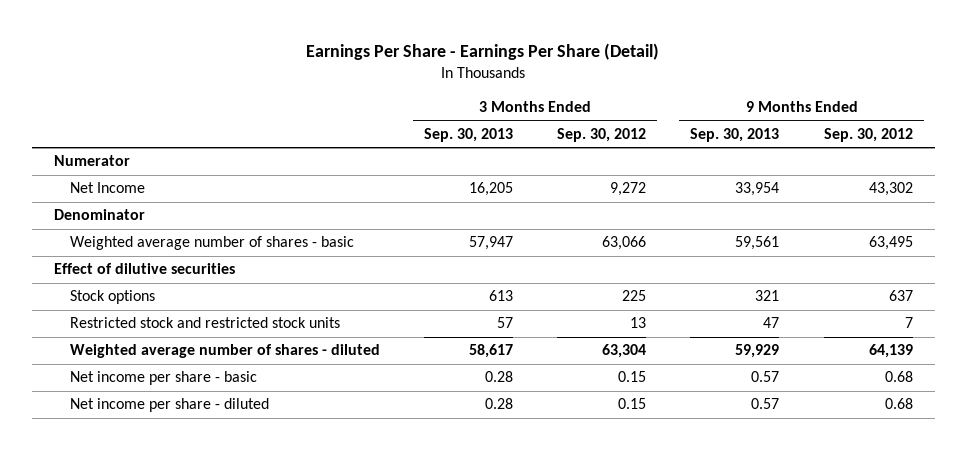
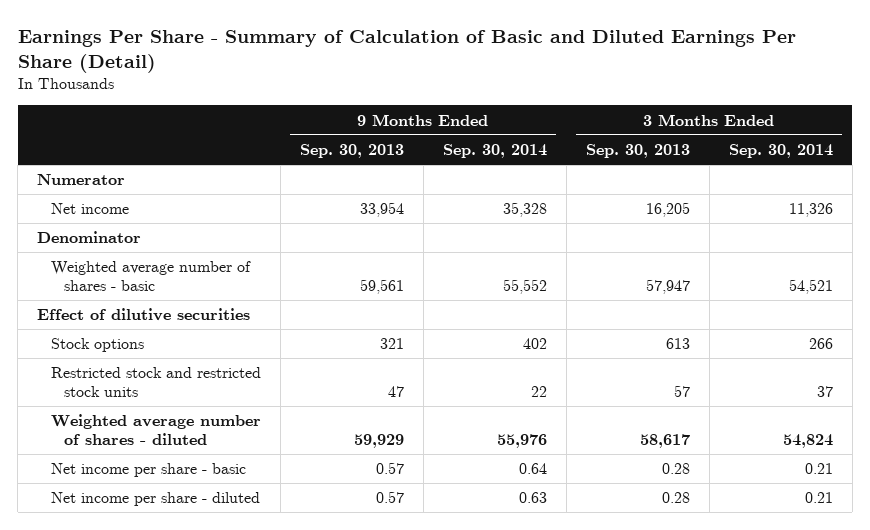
[306,42,660,60] Earnings Per Share - Earnings Per Share (Detail) -> [17,29,796,73] Earnings Per Share - Summary of Calculation of Basic and Diluted Earnings Per Share (Detail)
[557,127,647,142] Sep. 30, 2012 -> none
[823,127,913,142] Sep. 30, 2012 -> none
none -> [442,144,547,159] Sep. 30, 2014
none -> [728,144,833,159] Sep. 30, 2014
[69,182,145,194] Net Income -> [50,203,129,215] Net income

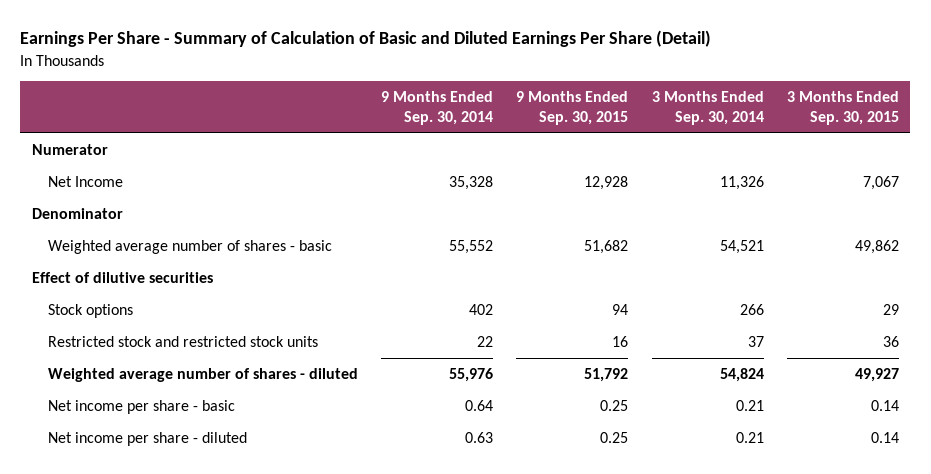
[299,144,404,159] Sep. 30, 2013 -> none
[585,144,690,159] Sep. 30, 2013 -> none
none -> [516,91,629,125] 9 Months Ended Sep. 30, 2015
none -> [786,91,899,125] 3 Months Ended Sep. 30, 2015
[50,203,129,215] Net income -> [47,175,123,187] Net Income

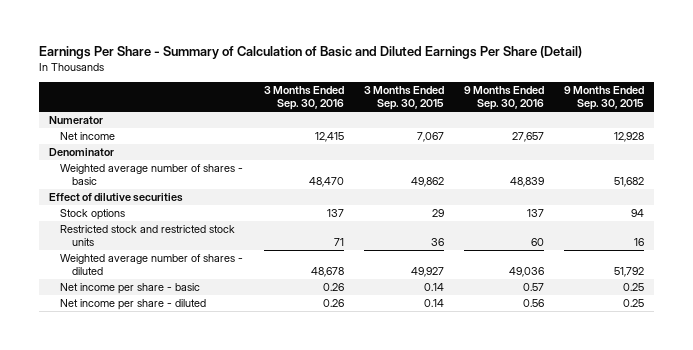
[381,91,494,125] 9 Months Ended Sep. 30, 2014 -> none
[651,91,764,125] 3 Months Ended Sep. 30, 2014 -> none
none -> [263,86,344,111] 3 Months Ended Sep. 30, 2016
none -> [463,86,544,111] 9 Months Ended Sep. 30, 2016
[47,175,123,187] Net Income -> [60,132,116,141] Net income

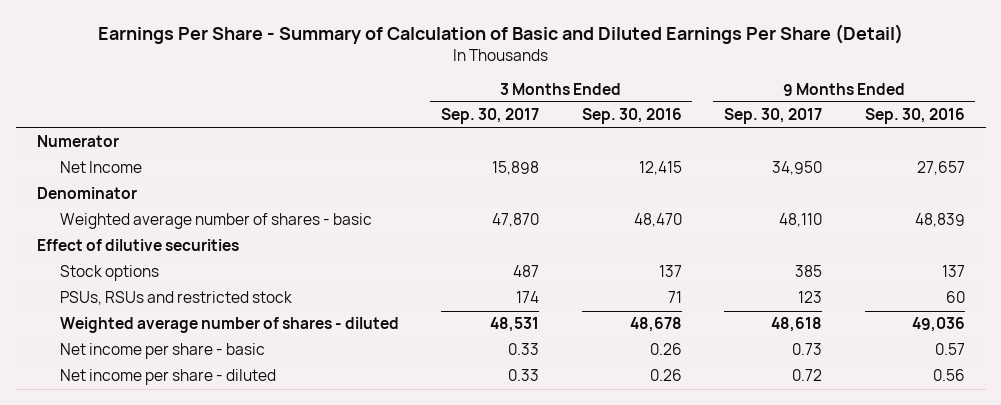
[363,86,444,111] 3 Months Ended Sep. 30, 2015 -> none
[564,86,645,111] 9 Months Ended Sep. 30, 2015 -> none
none -> [441,108,540,125] Sep. 30, 2017
none -> [724,108,823,125] Sep. 30, 2017
[60,132,116,141] Net income -> [59,161,142,174] Net Income
[60,225,236,247] Restricted stock and restricted stock units -> [59,291,292,306] PSUs, RSUs and restricted stock

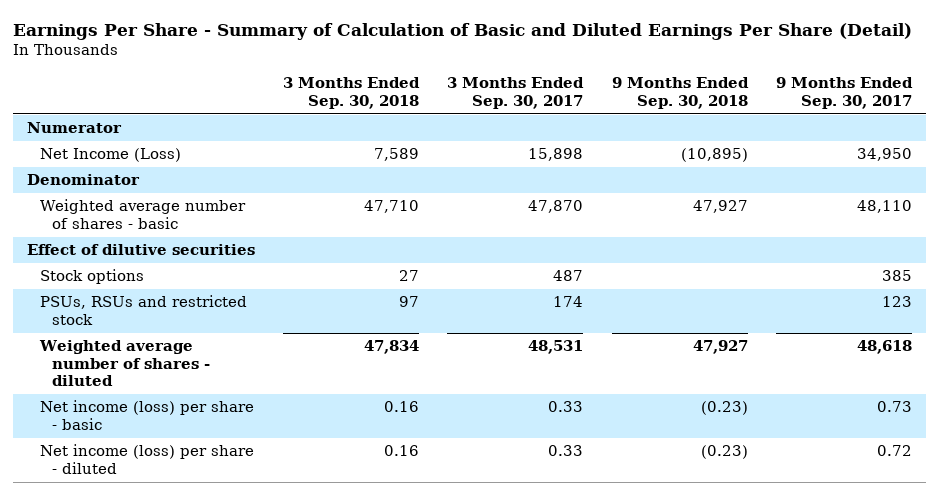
[581,108,682,125] Sep. 30, 2016 -> none
[864,108,965,125] Sep. 30, 2016 -> none
none -> [283,77,421,109] 3 Months Ended Sep. 30, 2018
none -> [611,77,749,109] 9 Months Ended Sep. 30, 2018
[59,161,142,174] Net Income -> [39,148,181,163] Net Income (Loss)
[59,343,265,360] Net income per share - basic -> [39,400,254,430] Net income (loss) per share - basic
[59,369,276,386] Net income per share - diluted -> [39,444,254,474] Net income (loss) per share - diluted

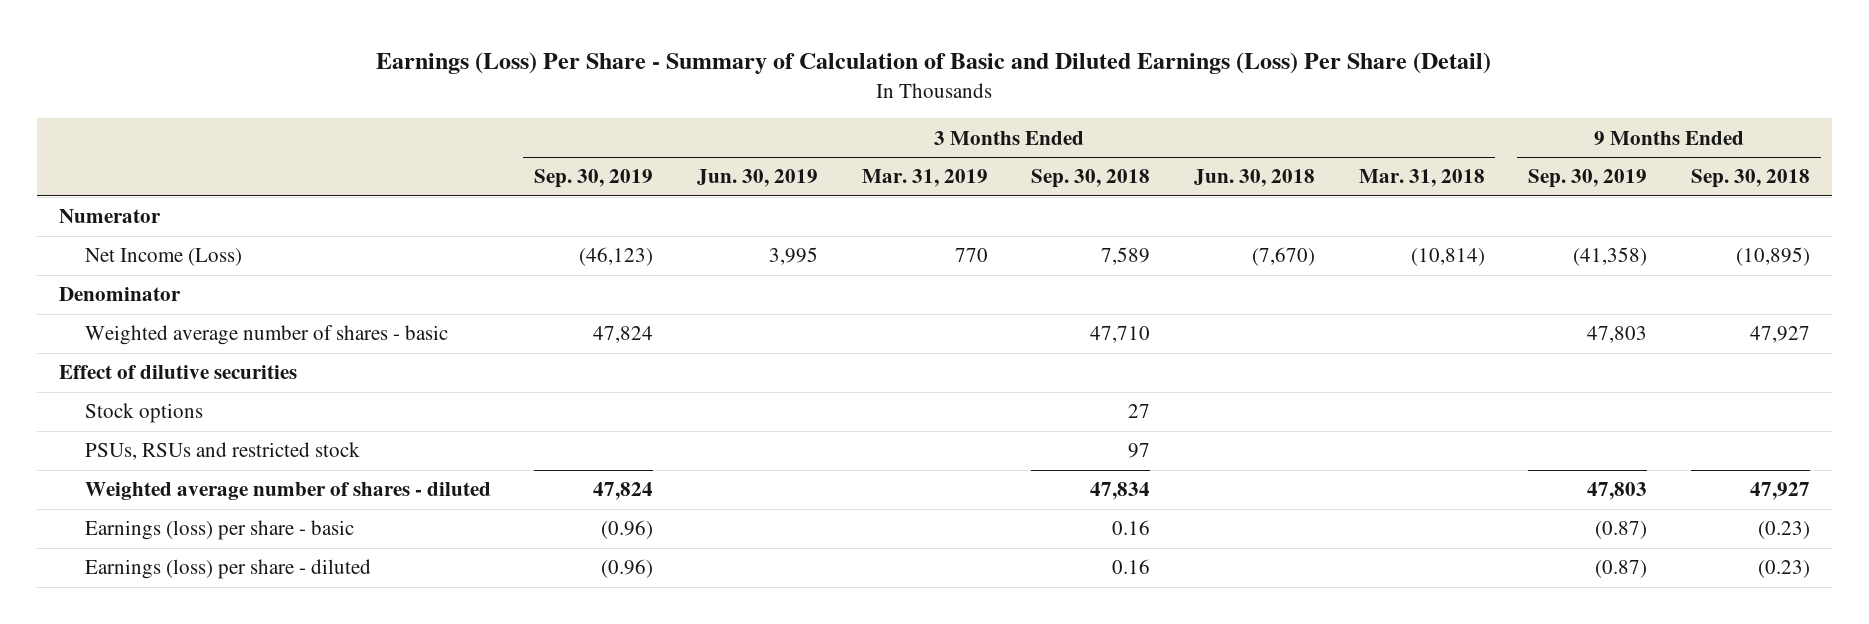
[13,22,913,40] Earnings Per Share - Summary of Calculation of Basic and Diluted Earnings Per Share (Detail) -> [376,52,1492,75] Earnings (Loss) Per Share - Summary of Calculation of Basic and Diluted Earnings (Loss) Per Share (Detail)
[447,77,585,109] 3 Months Ended Sep. 30, 2017 -> none
[775,77,913,109] 9 Months Ended Sep. 30, 2017 -> none
none -> [534,169,654,189] Sep. 30, 2019
none -> [696,169,818,188] Jun. 30, 2019
none -> [861,169,988,188] Mar. 31, 2019
none -> [1193,169,1315,188] Jun. 30, 2018
none -> [1358,169,1485,188] Mar. 31, 2018
none -> [1528,169,1648,189] Sep. 30, 2019
[39,400,254,430] Net income (loss) per share - basic -> [84,520,354,541] Earnings (loss) per share - basic
[39,444,254,474] Net income (loss) per share - diluted -> [84,559,371,580] Earnings (loss) per share - diluted

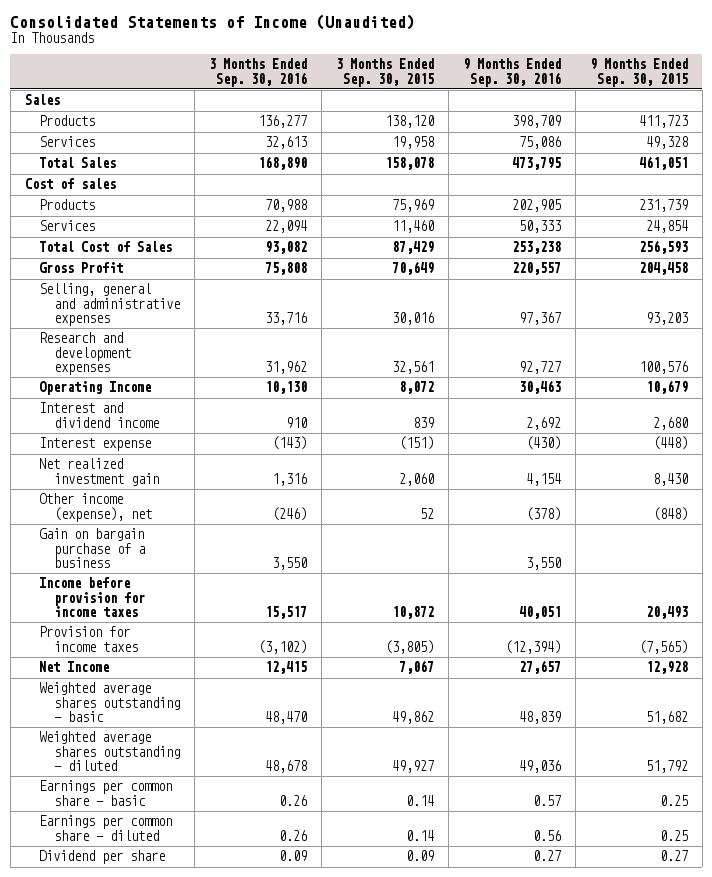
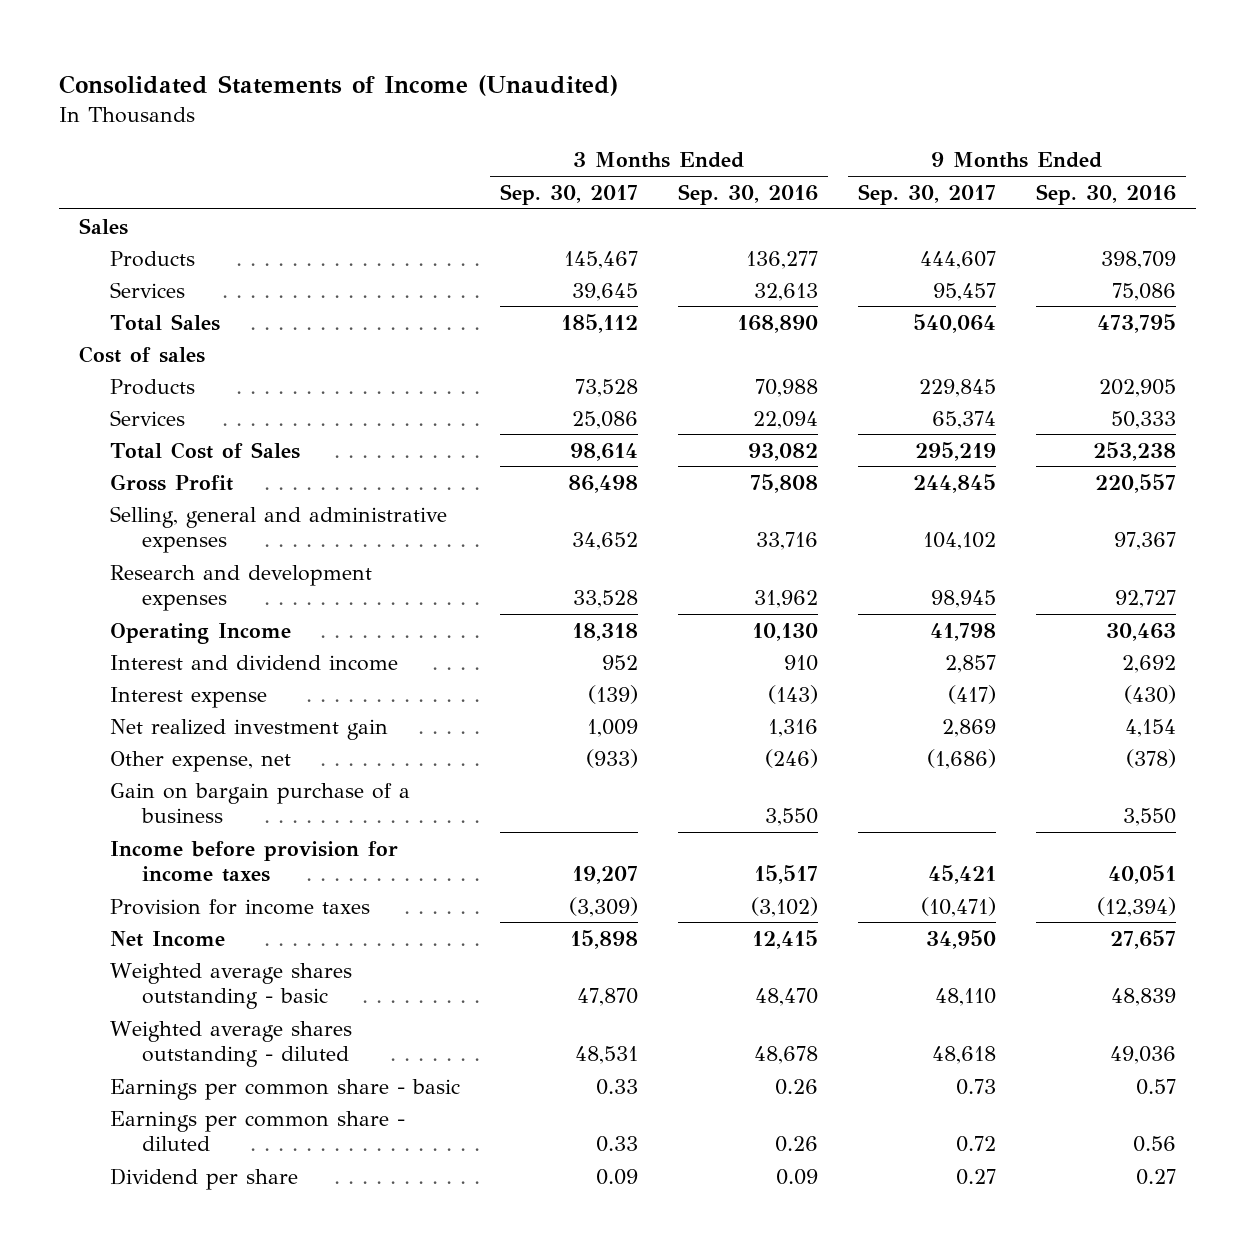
[335,58,434,87] 3 Months Ended Sep. 30, 2015 -> none
[589,58,688,87] 9 Months Ended Sep. 30, 2015 -> none
none -> [500,183,639,205] Sep. 30, 2017
none -> [857,183,996,205] Sep. 30, 2017
[39,493,152,522] Other income (expense), net -> [110,750,292,772] Other expense, net

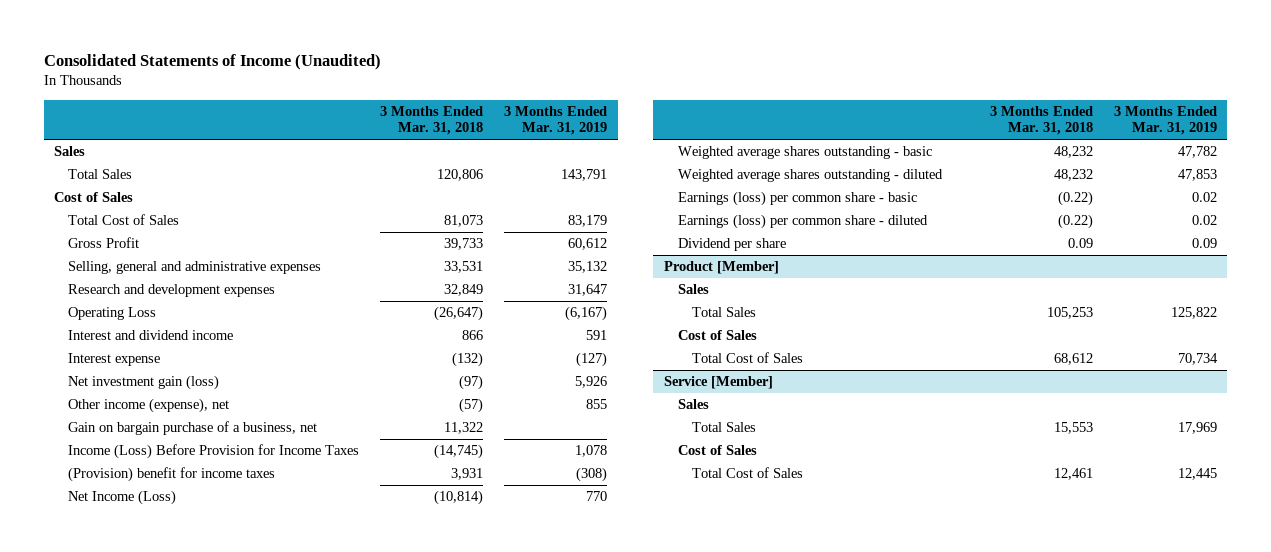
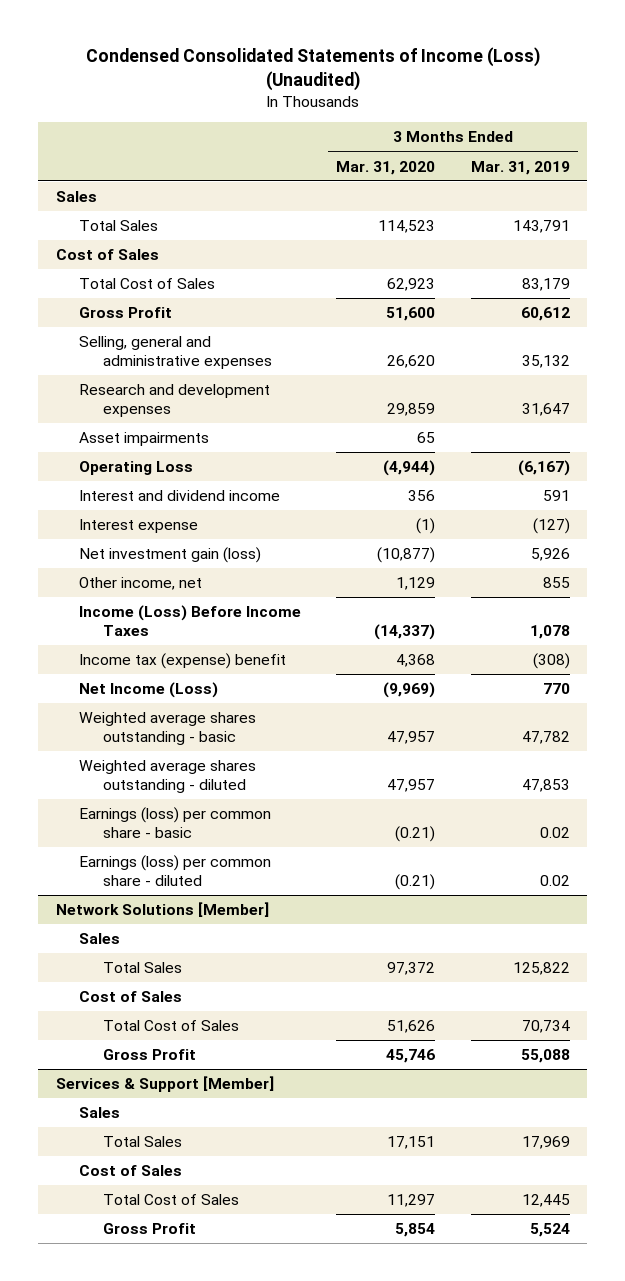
[43,53,381,70] Consolidated Statements of Income (Unaudited) -> [85,47,540,91] Condensed Consolidated Statements of Income (Loss) (Unaudited)
[380,105,484,136] 3 Months Ended Mar. 31, 2018 -> none
none -> [336,160,436,175] Mar. 31, 2020
none -> [79,432,210,447] Asset impairments
[68,421,318,436] Gain on bargain purchase of a business, net -> none
[68,398,230,414] Other income (expense), net -> [79,577,203,591] Other income, net
[68,444,360,460] Income (Loss) Before Provision for Income Taxes -> [79,605,302,636] Income (Loss) Before Income Taxes
[68,467,276,483] (Provision) benefit for income taxes -> [79,653,287,670] Income tax (expense) benefit
[678,238,787,252] Dividend per share -> none
[663,261,779,275] Product [Member] -> none
none -> [55,902,269,918] Network Solutions [Member]
[663,376,773,390] Service [Member] -> none
none -> [102,1049,196,1061] Gross Profit
none -> [55,1076,274,1093] Services & Support [Member]
none -> [102,1223,196,1235] Gross Profit

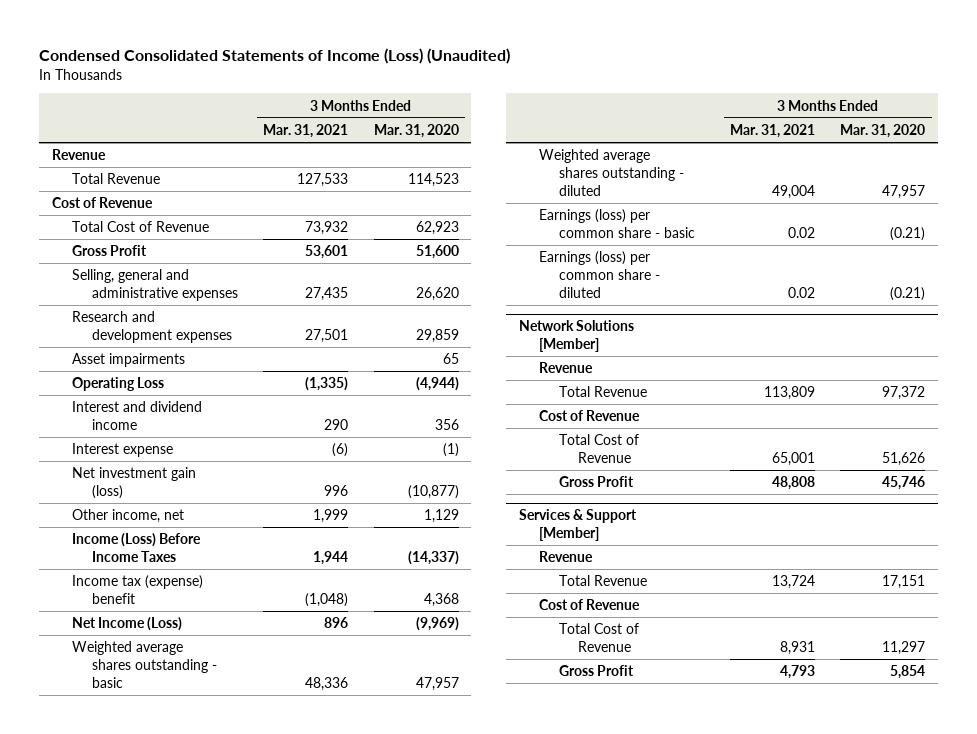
[470,160,570,175] Mar. 31, 2019 -> none
none -> [263,124,349,139] Mar. 31, 2021
[55,191,97,203] Sales -> [51,149,106,161] Revenue
[79,220,159,232] Total Sales -> [71,173,160,185] Total Revenue
[55,249,159,261] Cost of Sales -> [51,197,153,209] Cost of Revenue
[79,278,216,290] Total Cost of Sales -> [71,221,209,233] Total Cost of Revenue
[79,933,121,945] Sales -> [538,362,593,374] Revenue
[102,962,182,974] Total Sales -> [558,386,647,398] Total Revenue
[79,991,183,1003] Cost of Sales -> [538,410,640,422] Cost of Revenue
[102,1020,239,1032] Total Cost of Sales -> [558,434,639,464] Total Cost of Revenue
[79,1107,121,1119] Sales -> [538,551,593,563] Revenue
[102,1136,182,1148] Total Sales -> [558,575,647,587] Total Revenue
[79,1165,183,1177] Cost of Sales -> [538,599,640,611] Cost of Revenue
[102,1194,239,1206] Total Cost of Sales -> [558,623,639,653] Total Cost of Revenue

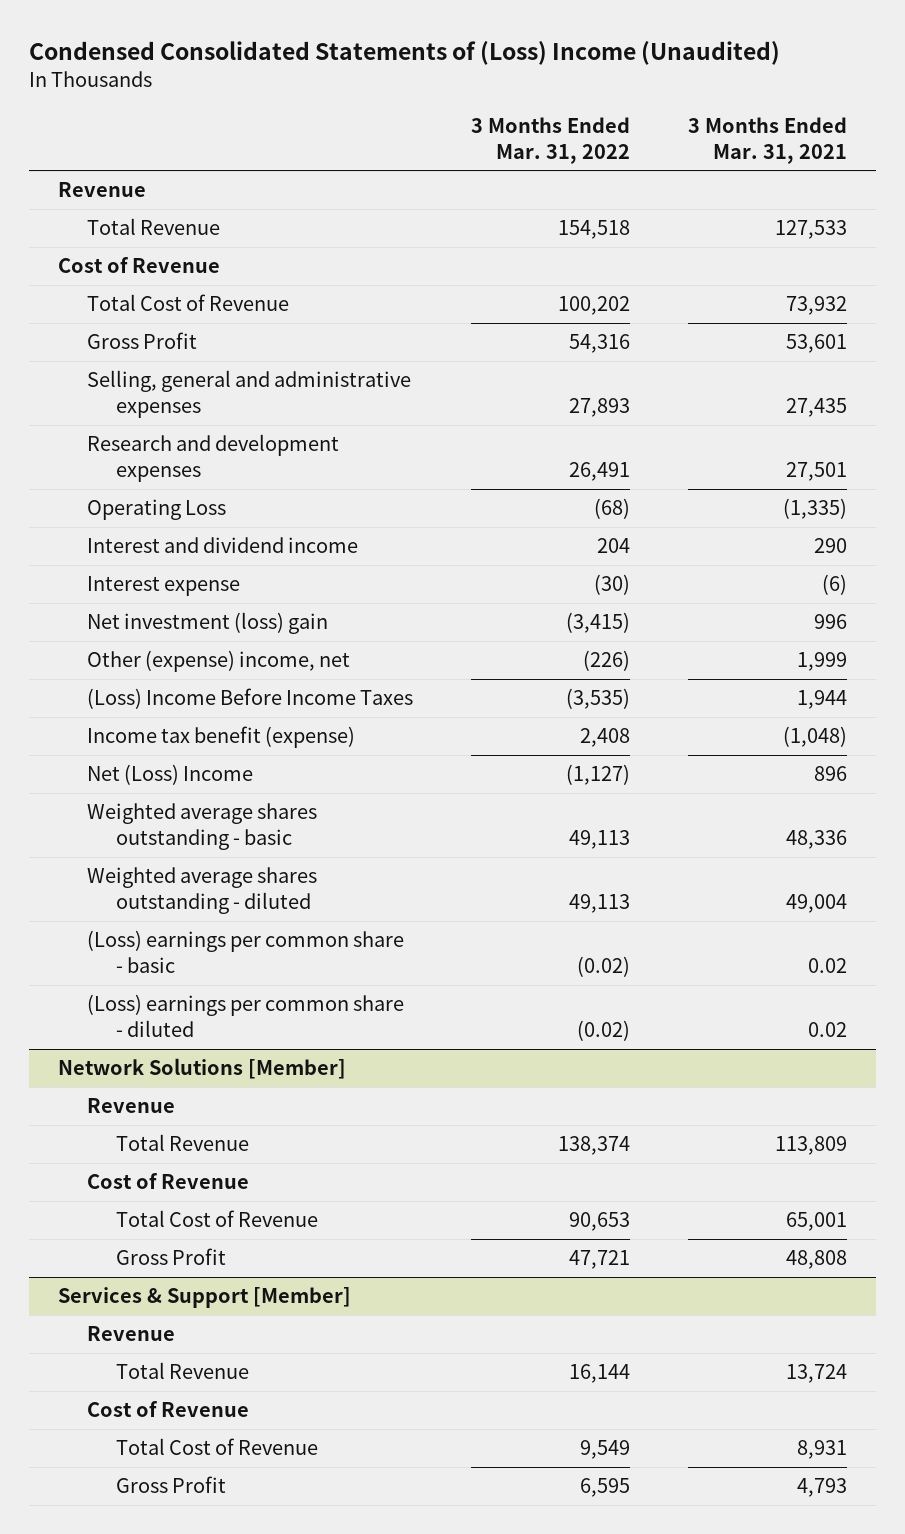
[39,47,511,64] Condensed Consolidated Statements of Income (Loss) (Unaudited) -> [29,41,781,66] Condensed Consolidated Statements of (Loss) Income (Unaudited)
[373,124,459,139] Mar. 31, 2020 -> none
none -> [470,116,630,164] 3 Months Ended Mar. 31, 2022
[71,353,185,368] Asset impairments -> none
[71,467,196,500] Net investment gain (loss) -> [87,612,329,635] Net investment (loss) gain
[71,509,184,524] Other income, net -> [87,650,351,673] Other (expense) income, net
[71,533,201,563] Income (Loss) Before Income Taxes -> [87,688,414,710] (Loss) Income Before Income Taxes
[71,575,203,605] Income tax (expense) benefit -> [87,726,356,749] Income tax benefit (expense)
[71,617,182,632] Net Income (Loss) -> [87,764,254,786] Net (Loss) Income
[538,209,695,239] Earnings (loss) per common share - basic -> [87,930,405,973] (Loss) earnings per common share - basic
[538,251,660,299] Earnings (loss) per common share - diluted -> [87,994,405,1037] (Loss) earnings per common share - diluted

